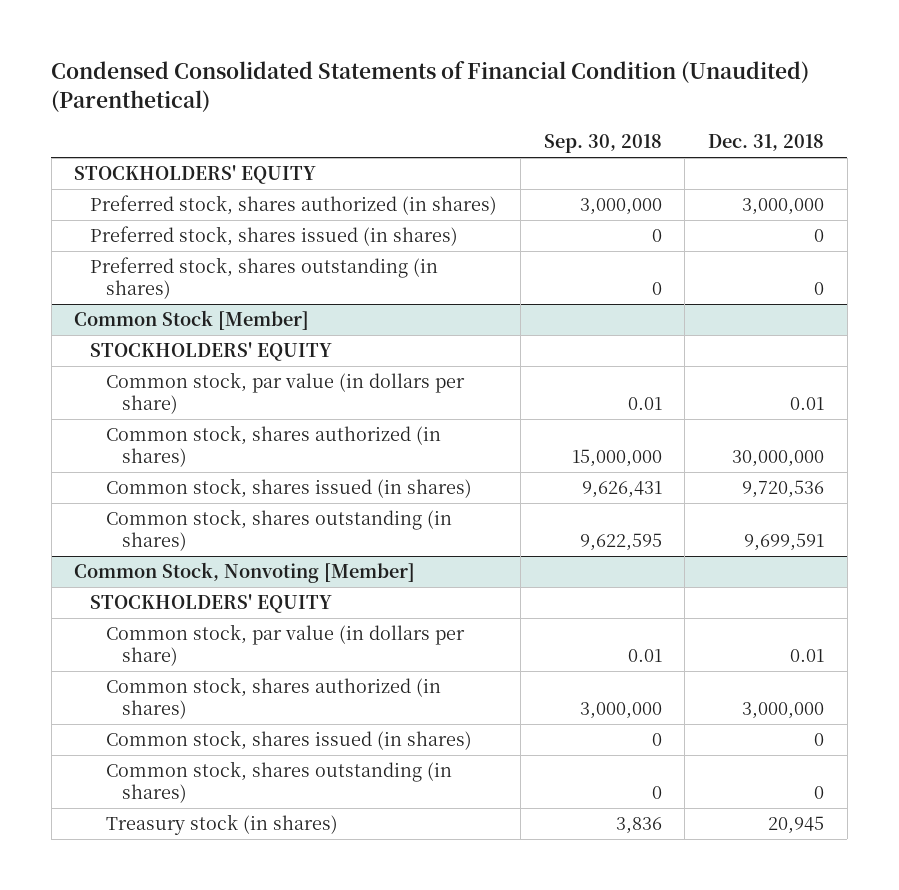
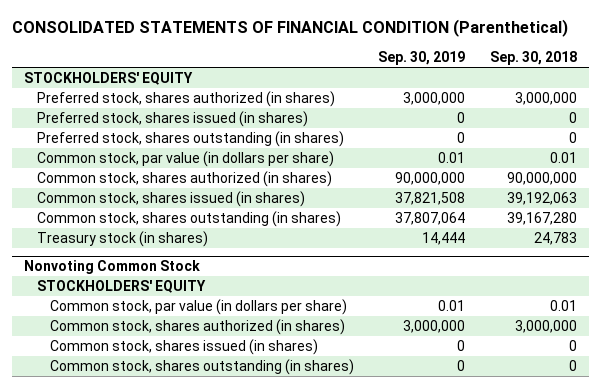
[51,61,810,112] Condensed Consolidated Statements of Financial Condition (Unaudited) (Parenthetical) -> [11,19,568,38] CONSOLIDATED STATEMENTS OF FINANCIAL CONDITION (Parenthetical)
[708,134,825,152] Dec. 31, 2018 -> none
none -> [378,50,466,65] Sep. 30, 2019
[74,310,310,331] Common Stock [Member] -> none
[90,342,333,362] STOCKHOLDERS' EQUITY -> none
[571,448,662,467] 15,000,000 -> [506,172,577,186] 90,000,000
[581,481,662,499] 9,626,431 -> [506,192,577,206] 39,192,063
[579,532,662,551] 9,622,595 -> [506,212,577,226] 39,167,280
none -> [36,231,208,248] Treasury stock (in shares)
[74,562,416,584] Common Stock, Nonvoting [Member] -> [23,260,200,275] Nonvoting Common Stock
[106,814,339,836] Treasury stock (in shares) -> none

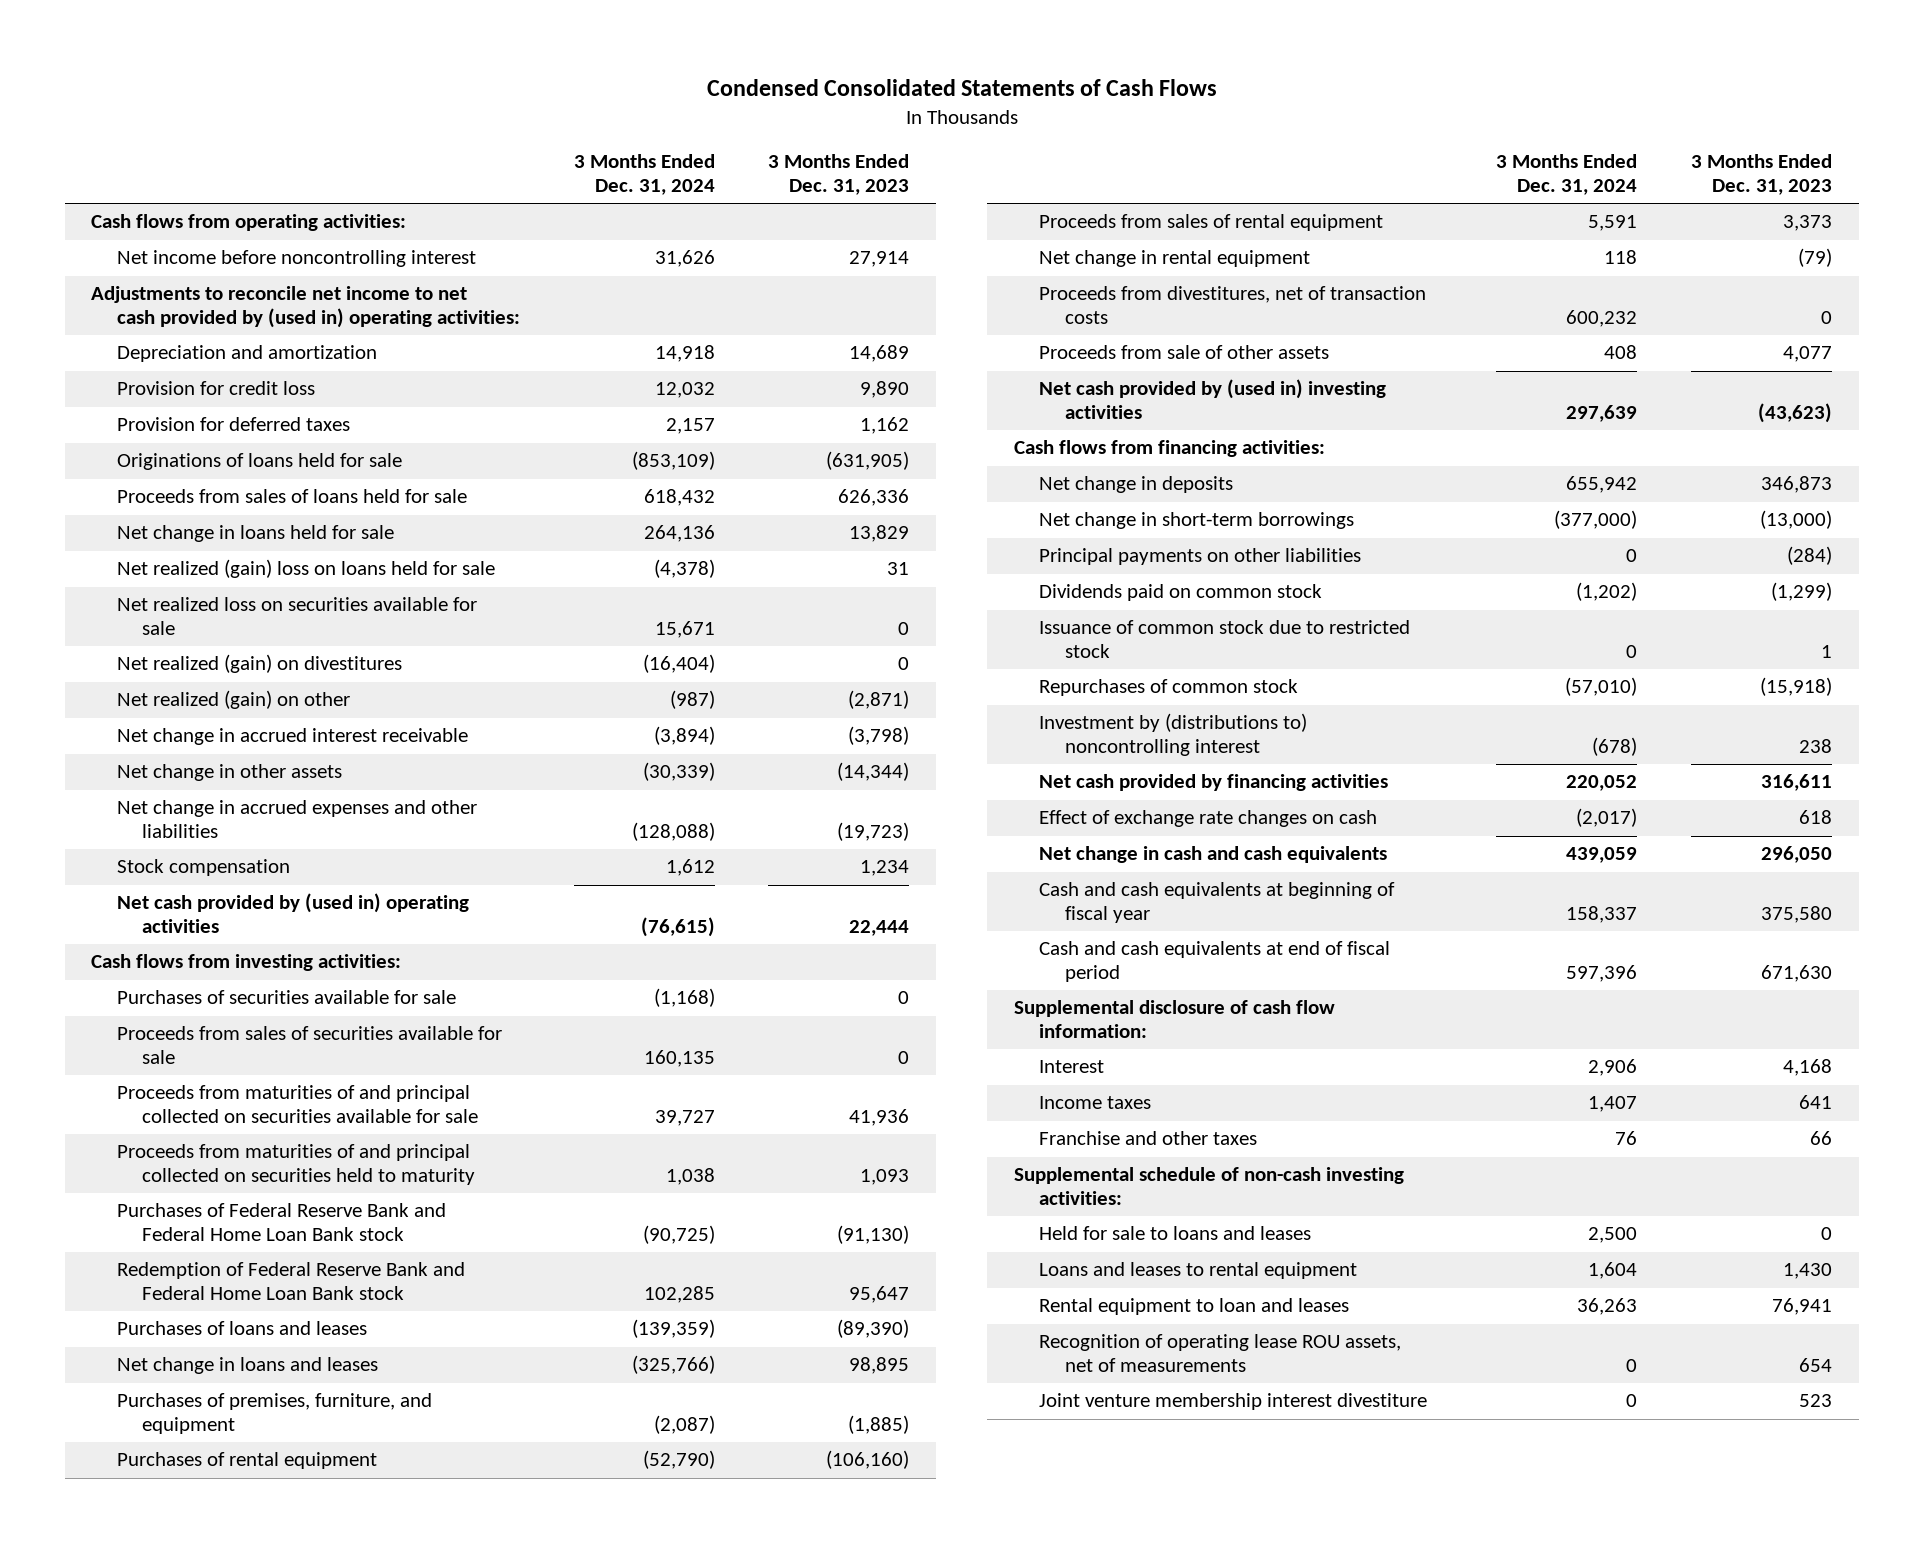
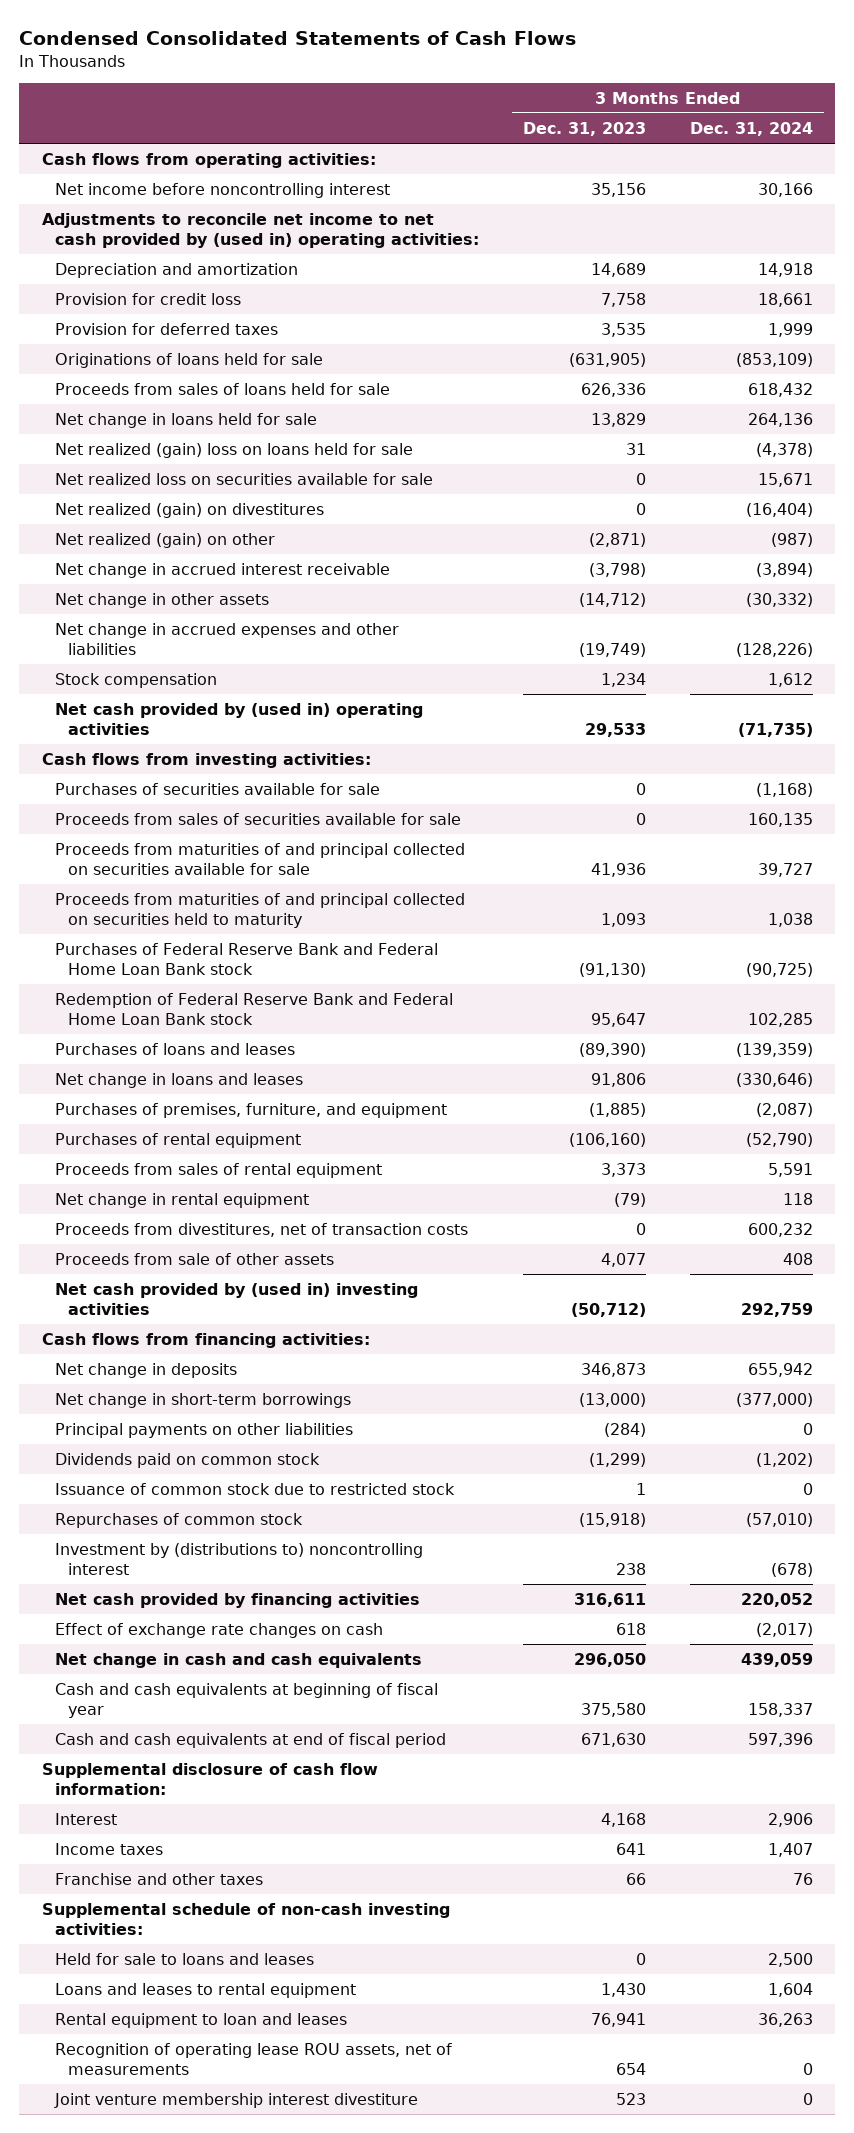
[654,250,715,268] 31,626 -> [757,182,813,197] 30,166
[849,251,910,268] 27,914 -> [590,182,646,197] 35,156
[654,382,715,399] 12,032 -> [757,292,813,307] 18,661
[860,381,910,399] 9,890 -> [600,292,646,307] 7,758
[665,418,715,435] 2,157 -> [767,322,813,337] 1,999
[860,417,910,435] 1,162 -> [600,322,646,337] 3,535
[642,762,715,782] (30,339) -> [745,592,813,607] (30,332)
[837,762,910,782] (14,344) -> [578,592,646,607] (14,712)
[631,822,715,842] (128,088) -> [735,643,813,658] (128,226)
[837,822,910,842] (19,723) -> [578,643,646,658] (19,749)
[640,917,715,938] (76,615) -> [737,723,813,738] (71,735)
[849,920,910,937] 22,444 -> [584,723,646,738] 29,533
[631,1355,715,1375] (325,766) -> [735,1072,813,1087] (330,646)
[849,1357,910,1375] 98,895 -> [590,1072,646,1087] 91,806
[1566,405,1638,423] 297,639 -> [740,1303,813,1318] 292,759
[1758,403,1833,424] (43,623) -> [570,1303,646,1318] (50,712)

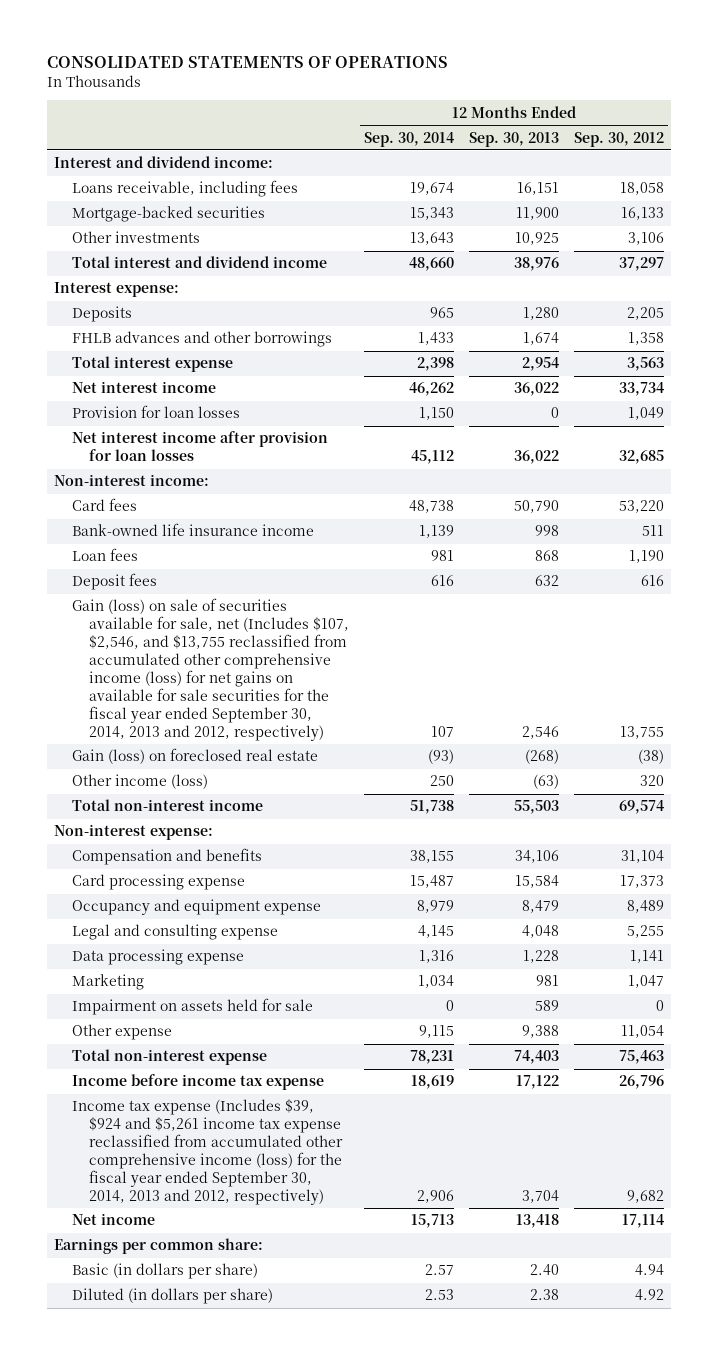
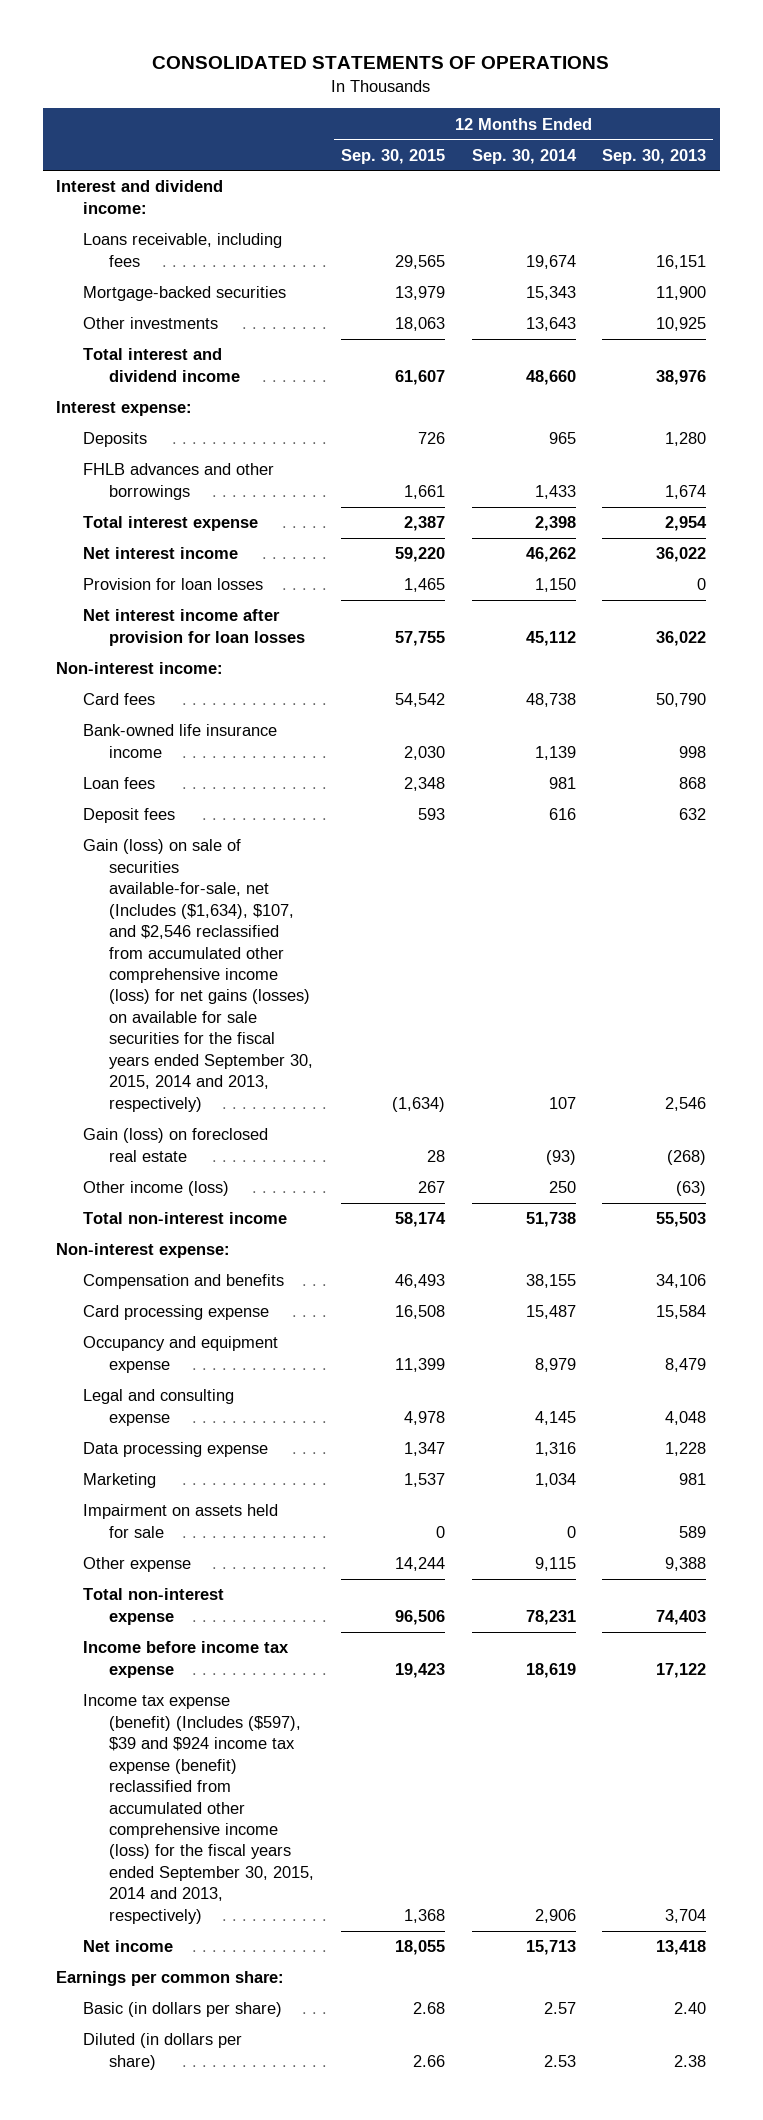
[573,131,664,147] Sep. 30, 2012 -> none
none -> [340,148,445,164] Sep. 30, 2015
[71,598,349,741] Gain (loss) on sale of securities available for sale, net (Includes $107, $2,546, and $13,755 reclassified from accumulated other comprehensive income (loss) for net gains on available for sale securities for the fiscal year ended September 30, 2014, 2013 and 2012, respectively) -> [82,839,314,1112] Gain (loss) on sale of securities available-for-sale, net (Includes ($1,634), $107, and $2,546 reclassified from accumulated other comprehensive income (loss) for net gains (losses) on available for sale securities for the fiscal years ended September 30, 2015, 2014 and 2013, respectively)
[71,1099,343,1205] Income tax expense (Includes $39, $924 and $5,261 income tax expense reclassified from accumulated other comprehensive income (loss) for the fiscal year ended September 30, 2014, 2013 and 2012, respectively) -> [82,1694,315,1924] Income tax expense (benefit) (Includes ($597), $39 and $924 income tax expense (benefit) reclassified from accumulated other comprehensive income (loss) for the fiscal years ended September 30, 2015, 2014 and 2013, respectively)

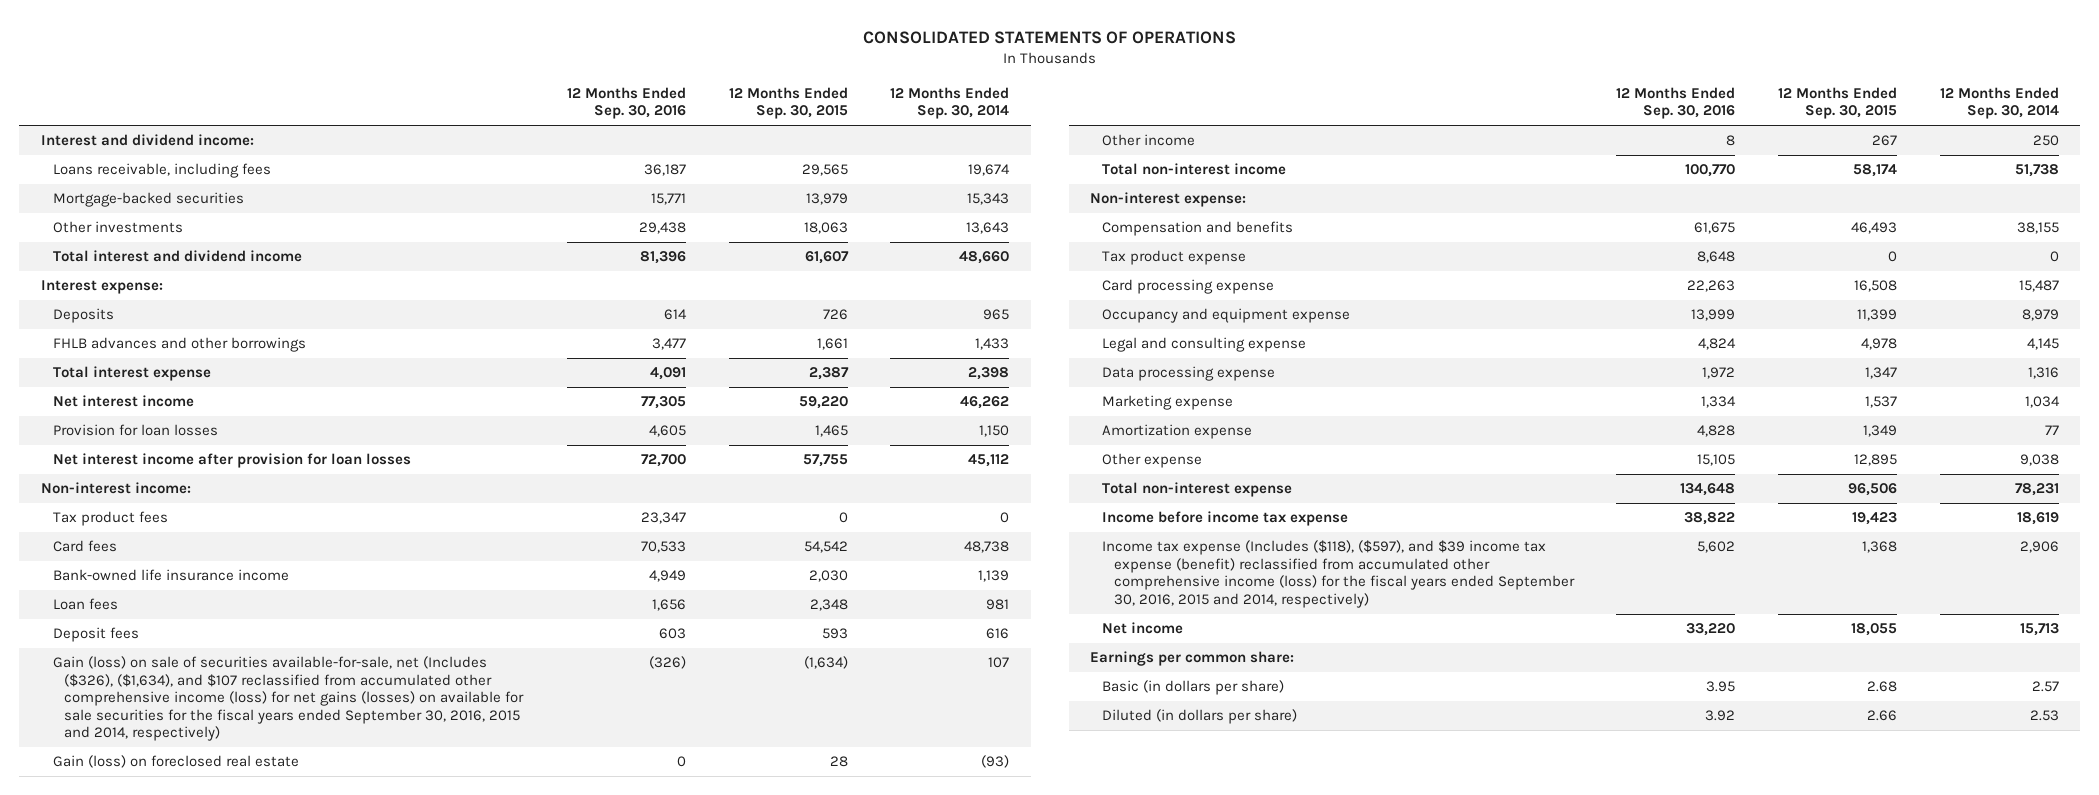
[602,148,707,164] Sep. 30, 2013 -> none
none -> [567,86,687,120] 12 Months Ended Sep. 30, 2016
none -> [52,511,168,527] Tax product fees
[82,839,314,1112] Gain (loss) on sale of securities available-for-sale, net (Includes ($1,634), $107, and $2,546 reclassified from accumulated other comprehensive income (loss) for net gains (losses) on available for sale securities for the fiscal years ended September 30, 2015, 2014 and 2013, respectively) -> [52,656,525,742] Gain (loss) on sale of securities available-for-sale, net (Includes ($326), ($1,634), and $107 reclassified from accumulated other comprehensive income (loss) for net gains (losses) on available for sale securities for the fiscal years ended September 30, 2016, 2015 and 2014, respectively)
[82,1181,229,1197] Other income (loss) -> [1101,134,1195,147] Other income
none -> [1101,250,1246,266] Tax product expense
[82,1504,278,1538] Impairment on assets held for sale -> none
[82,1473,156,1489] Marketing -> [1101,395,1233,411] Marketing expense
none -> [1101,424,1252,440] Amortization expense
[394,1557,445,1572] 14,244 -> [1853,454,1897,467] 12,895
[534,1557,576,1572] 9,115 -> [2019,454,2059,467] 9,038
[82,1694,315,1924] Income tax expense (benefit) (Includes ($597), $39 and $924 income tax expense (benefit) reclassified from accumulated other comprehensive income (loss) for the fiscal years ended September 30, 2015, 2014 and 2013, respectively) -> [1101,540,1575,608] Income tax expense (Includes ($118), ($597), and $39 income tax expense (benefit) reclassified from accumulated other comprehensive income (loss) for the fiscal years ended September 30, 2016, 2015 and 2014, respectively)

